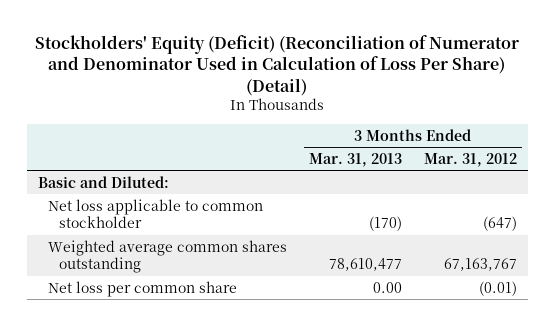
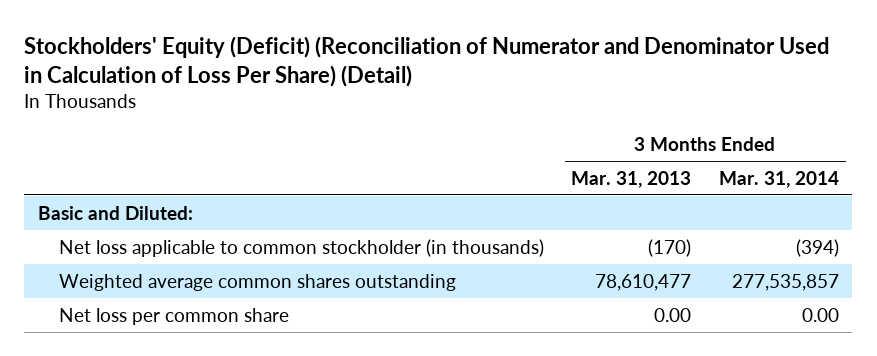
[423,152,517,167] Mar. 31, 2012 -> none
none -> [718,170,839,188] Mar. 31, 2014
[48,198,264,229] Net loss applicable to common stockholder -> [59,238,545,257] Net loss applicable to common stockholder (in thousands)

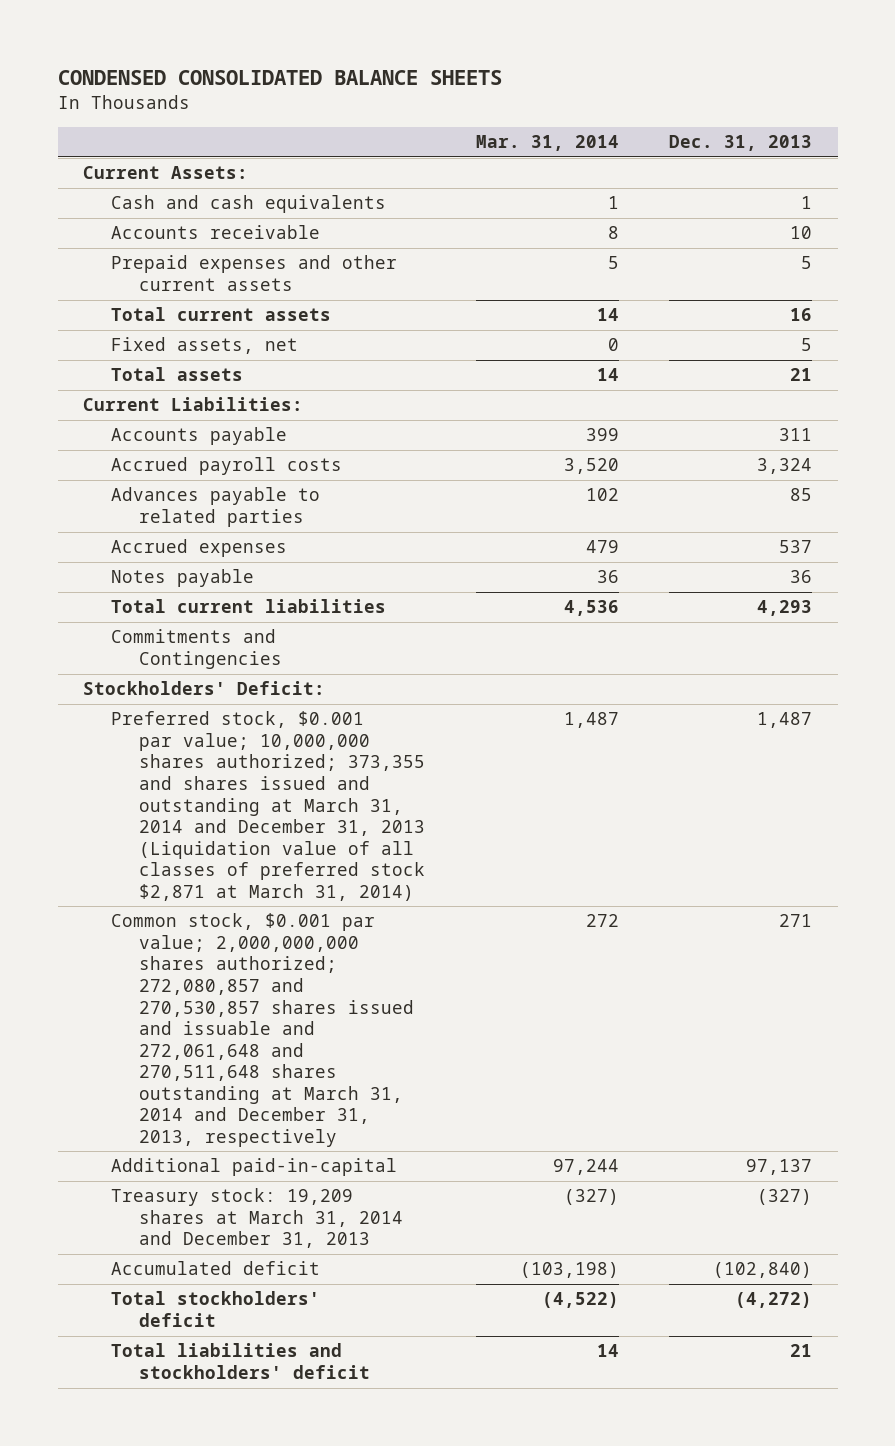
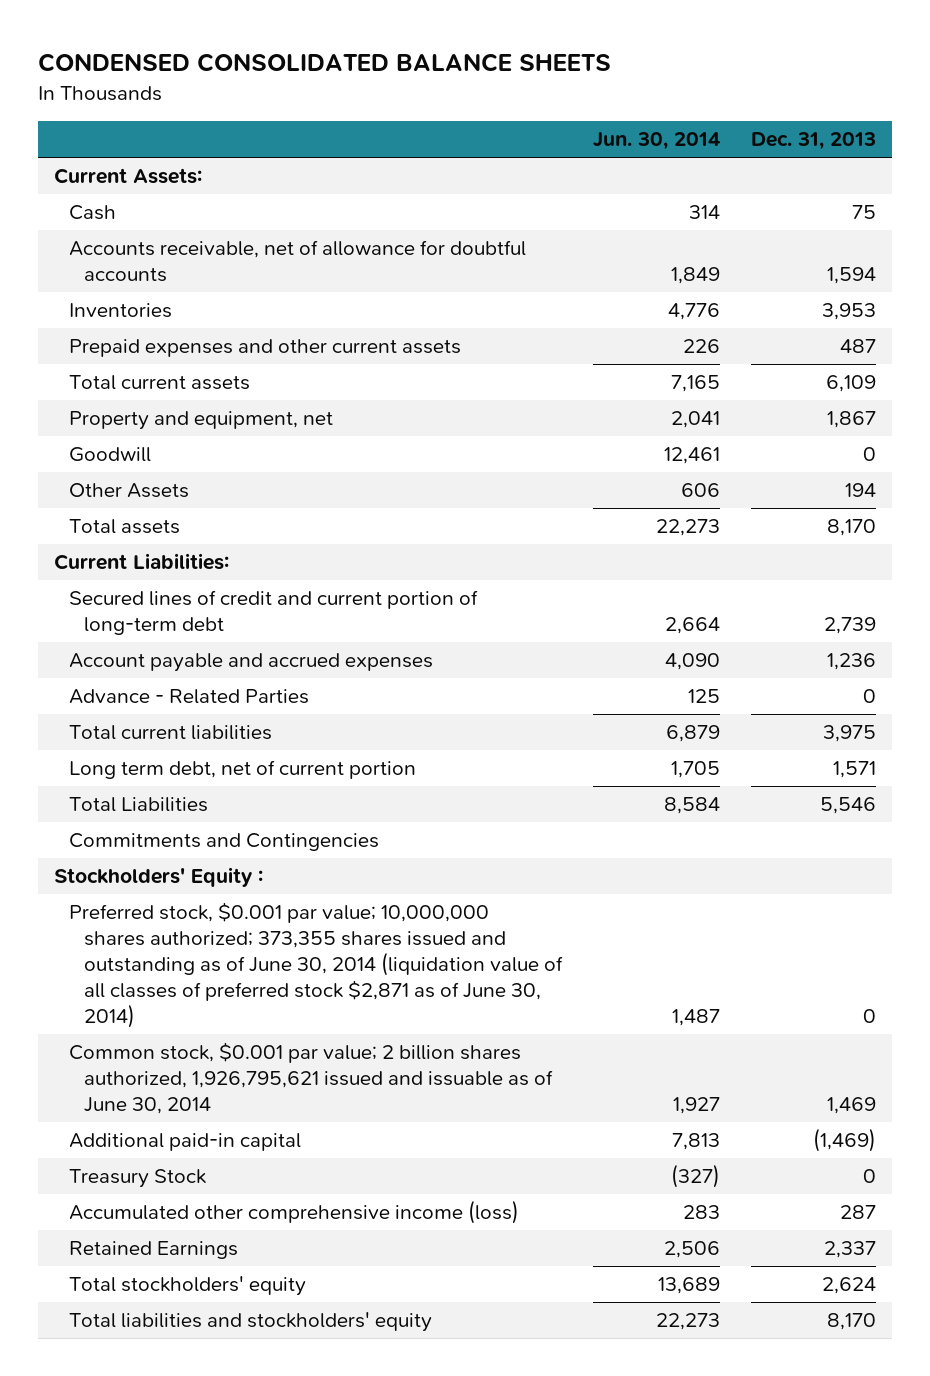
[475,134,619,151] Mar. 31, 2014 -> none
none -> [593,132,721,151] Jun. 30, 2014
[110,337,298,355] Fixed assets, net -> none
[110,195,386,214] Cash and cash equivalents -> [68,205,116,221] Cash
[801,196,813,210] 1 -> [852,205,877,220] 75
[110,225,320,240] Accounts receivable -> [68,240,526,283] Accounts receivable, net of allowance for doubtful accounts
[790,226,813,240] 10 -> [827,267,877,285] 1,594
none -> [68,303,172,319] Inventories
[801,256,813,270] 5 -> [840,339,877,354] 487
[790,308,813,322] 16 -> [826,375,877,393] 6,109
none -> [68,411,333,431] Property and equipment, net
none -> [68,447,151,463] Goodwill
none -> [68,483,189,499] Other Assets
[790,368,813,382] 21 -> [827,519,877,537] 8,170
[110,427,287,446] Accounts payable -> none
[110,457,342,476] Accrued payroll costs -> none
[110,539,287,558] Accrued expenses -> none
[110,569,254,588] Notes payable -> none
none -> [68,590,478,636] Secured lines of credit and current portion of long-term debt
none -> [68,653,433,673] Account payable and accrued expenses
[110,487,320,527] Advances payable to related parties -> [68,689,309,705] Advance - Related Parties
[790,488,813,502] 85 -> [863,689,877,704] 0
[757,600,813,617] 4,293 -> [823,725,877,743] 3,975
none -> [68,760,416,780] Long term debt, net of current portion
none -> [68,797,208,813] Total Liabilities
[110,1188,403,1249] Treasury stock: 19,209 shares at March 31, 2014 and December 31, 2013 -> none
[110,1261,320,1276] Accumulated deficit -> none
[83,681,326,696] Stockholders' Deficit: -> [53,867,263,888] Stockholders' Equity :
[110,711,425,901] Preferred stock, $0.001 par value; 10,000,000 shares authorized; 373,355 and shares issued and outstanding at March 31, 2014 and December 31, 2013 (Liquidation value of all classes of preferred stock $2,871 at March 31, 2014) -> [68,902,564,1029] Preferred stock, $0.001 par value; 10,000,000 shares authorized; 373,355 shares issued and outstanding as of June 30, 2014 (liquidation value of all classes of preferred stock $2,871 as of June 30, 2014)
[757,712,813,729] 1,487 -> [863,1009,877,1024] 0
[110,913,414,1147] Common stock, $0.001 par value; 2,000,000,000 shares authorized; 272,080,857 and 270,530,857 shares issued and issuable and 272,061,648 and 270,511,648 shares outstanding at March 31, 2014 and December 31, 2013, respectively -> [68,1042,554,1115] Common stock, $0.001 par value; 2 billion shares authorized, 1,926,795,621 issued and issuable as of June 30, 2014
[779,914,813,928] 271 -> [827,1097,877,1115] 1,469
[110,1158,397,1177] Additional paid-in-capital -> [68,1133,301,1152] Additional paid-in capital
[746,1159,813,1176] 97,137 -> [813,1128,877,1153] (1,469)
none -> [68,1169,206,1189] Treasury Stock
none -> [68,1200,519,1225] Accumulated other comprehensive income (loss)
none -> [68,1241,238,1260] Retained Earnings
[110,1291,320,1327] Total stockholders' deficit -> [68,1276,306,1297] Total stockholders' equity
[735,1292,813,1309] (4,272) -> [822,1277,877,1295] 2,624
[110,1343,370,1379] Total liabilities and stockholders' deficit -> [68,1312,432,1333] Total liabilities and stockholders' equity
[790,1344,813,1358] 21 -> [827,1313,877,1331] 8,170

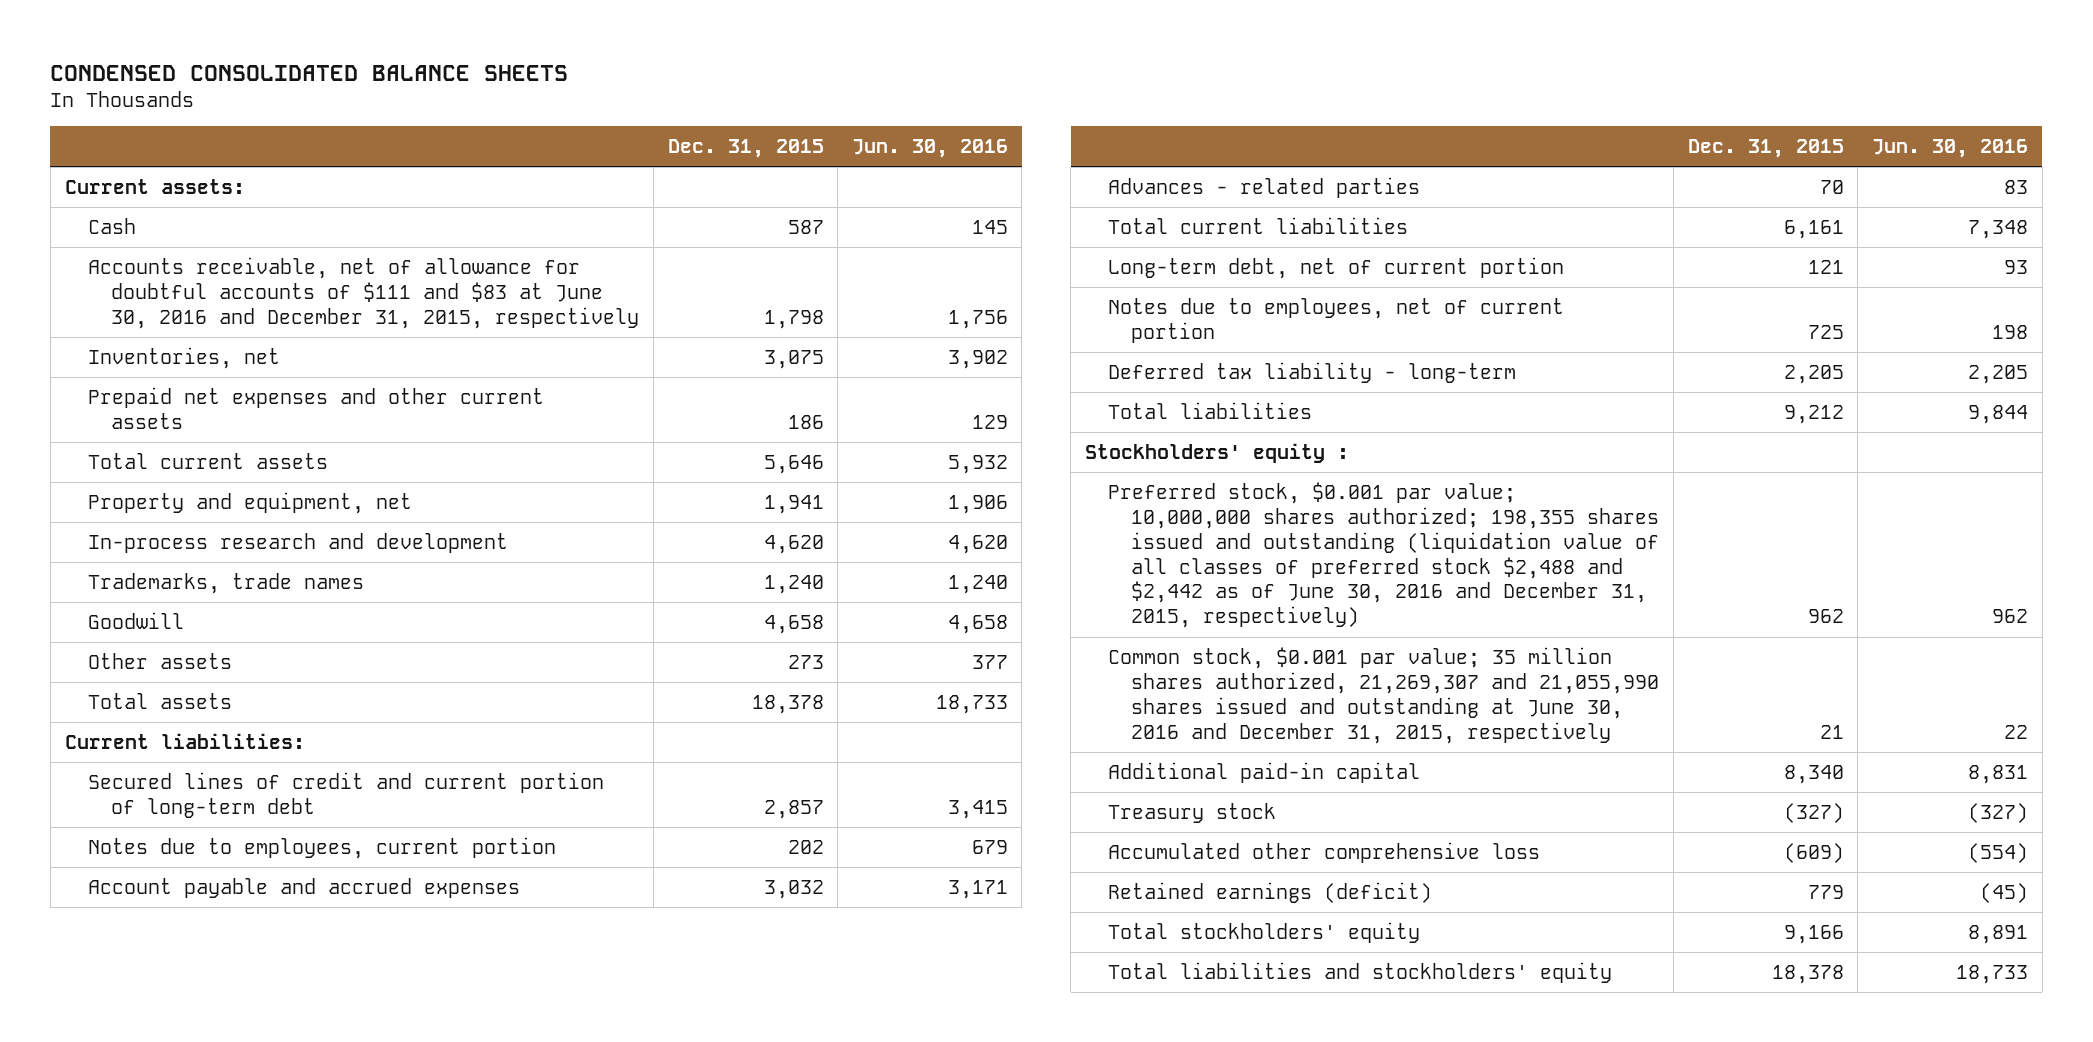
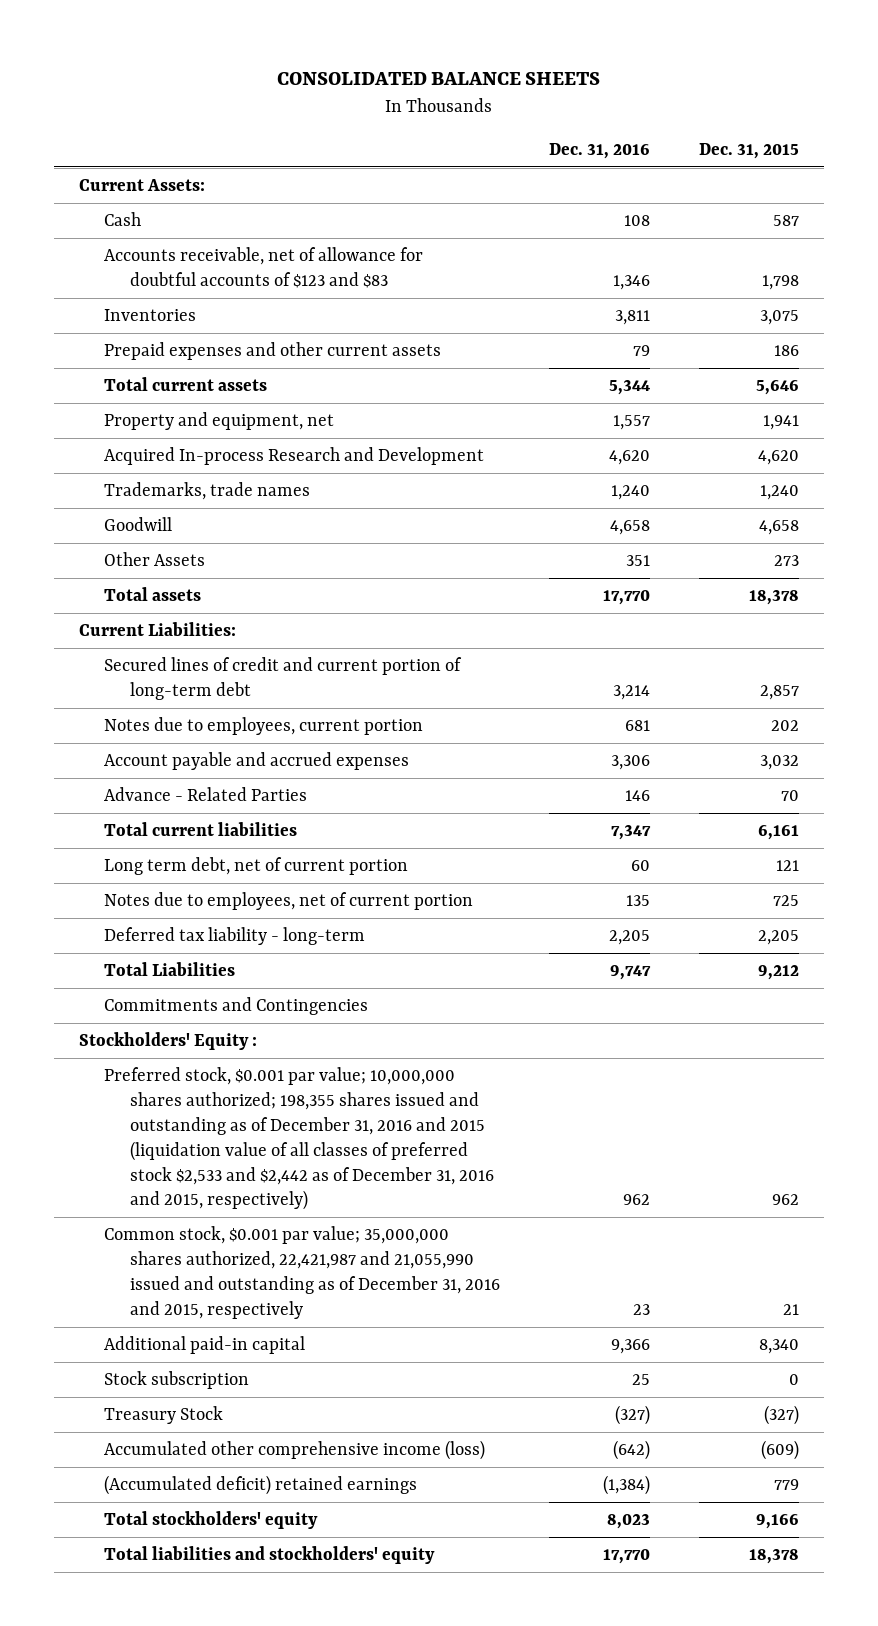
[50,64,569,81] CONDENSED CONSOLIDATED BALANCE SHEETS -> [277,71,601,85] CONSOLIDATED BALANCE SHEETS
[851,139,1008,159] Jun. 30, 2016 -> none
none -> [548,142,650,159] Dec. 31, 2016
[64,178,245,194] Current assets: -> [78,179,205,192] Current Assets:
[87,256,640,329] Accounts receivable, net of allowance for doubtful accounts of $111 and $83 at June 30, 2016 and December 31, 2015, respectively -> [104,247,424,289] Accounts receivable, net of allowance for doubtful accounts of $123 and $83
[87,346,280,369] Inventories, net -> [104,309,197,322] Inventories
[87,386,544,429] Prepaid net expenses and other current assets -> [104,342,442,361] Prepaid expenses and other current assets
[87,532,508,553] In-process research and development -> [104,447,485,466] Acquired In-process Research and Development
[87,652,232,669] Other assets -> [104,552,206,567] Other Assets
[64,732,305,749] Current liabilities: -> [78,622,236,637] Current Liabilities:
[1108,176,1421,198] Advances - related parties -> [104,787,308,802] Advance - Related Parties
[1108,256,1565,279] Long-term debt, net of current portion -> [104,857,409,876] Long term debt, net of current portion
[1108,401,1313,419] Total liabilities -> [104,962,236,977] Total Liabilities
none -> [104,997,369,1016] Commitments and Contingencies
[1084,442,1349,463] Stockholders' equity : -> [78,1032,257,1051] Stockholders' Equity :
[1108,481,1660,629] Preferred stock, $0.001 par value; 10,000,000 shares authorized; 198,355 shares issued and outstanding (liquidation value of all classes of preferred stock $2,488 and $2,442 as of June 30, 2016 and December 31, 2015, respectively) -> [104,1067,494,1211] Preferred stock, $0.001 par value; 10,000,000 shares authorized; 198,355 shares issued and outstanding as of December 31, 2016 and 2015 (liquidation value of all classes of preferred stock $2,533 and $2,442 as of December 31, 2016 and 2015, respectively)
[1108,646,1660,744] Common stock, $0.001 par value; 35 million shares authorized, 21,269,307 and 21,055,990 shares issued and outstanding at June 30, 2016 and December 31, 2015, respectively -> [104,1226,500,1319] Common stock, $0.001 par value; 35,000,000 shares authorized, 22,421,987 and 21,055,990 issued and outstanding as of December 31, 2016 and 2015, respectively
none -> [104,1371,250,1390] Stock subscription
[1108,802,1277,823] Treasury stock -> [104,1406,224,1425] Treasury Stock
[1108,841,1541,863] Accumulated other comprehensive loss -> [104,1440,486,1461] Accumulated other comprehensive income (loss)
[1108,881,1433,903] Retained earnings (deficit) -> [104,1475,418,1496] (Accumulated deficit) retained earnings

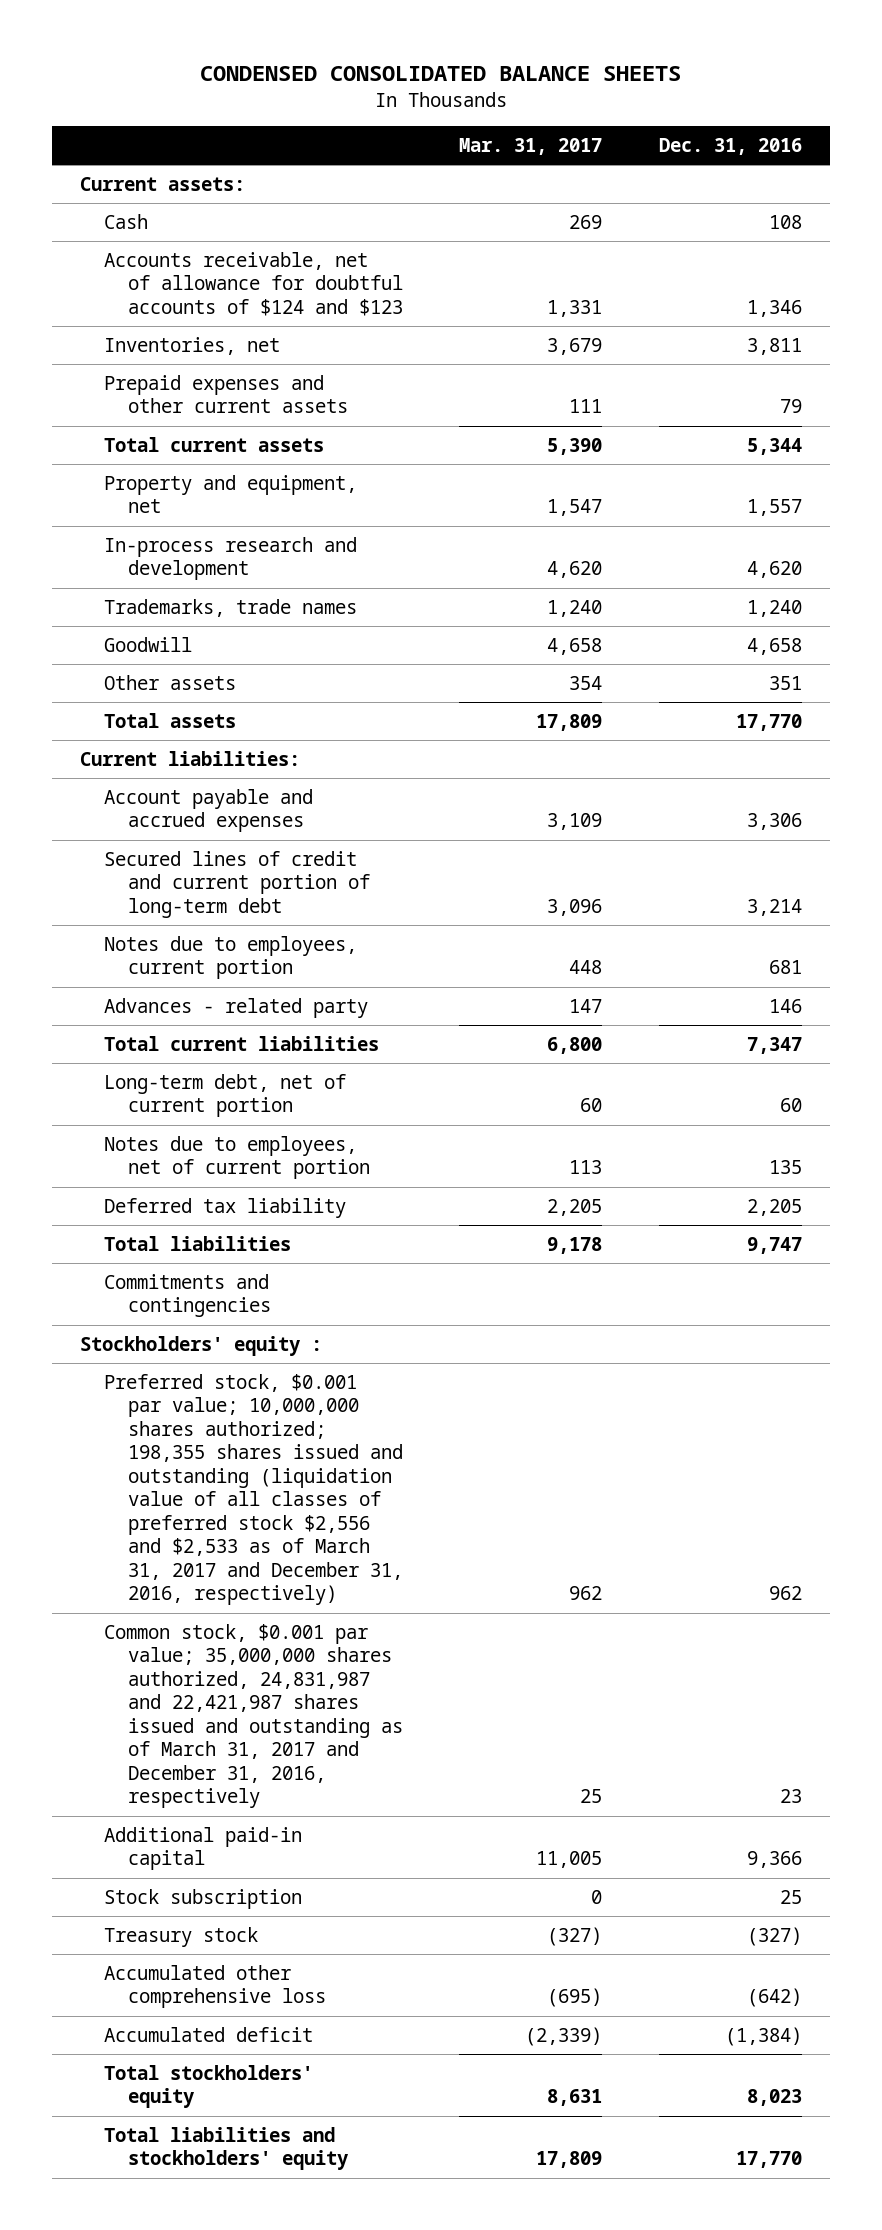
[277,71,601,85] CONSOLIDATED BALANCE SHEETS -> [199,66,681,82] CONDENSED CONSOLIDATED BALANCE SHEETS
[699,142,800,159] Dec. 31, 2015 -> none
none -> [459,137,603,155] Mar. 31, 2017
[78,179,205,192] Current Assets: -> [80,176,246,191] Current assets:
[104,247,424,289] Accounts receivable, net of allowance for doubtful accounts of $123 and $83 -> [104,251,403,316] Accounts receivable, net of allowance for doubtful accounts of $124 and $123
[104,309,197,322] Inventories -> [104,336,281,355] Inventories, net
[104,447,485,466] Acquired In-process Research and Development -> [104,536,358,581] In-process research and development
[104,552,206,567] Other Assets -> [104,674,237,690] Other assets
[78,622,236,637] Current Liabilities: -> [80,750,301,766] Current liabilities:
[104,752,410,771] Account payable and accrued expenses -> [104,788,314,833] Account payable and accrued expenses
[104,787,308,802] Advance - Related Parties -> [104,997,369,1018] Advances - related party
[104,857,409,876] Long term debt, net of current portion -> [104,1073,347,1118] Long-term debt, net of current portion
[104,927,366,946] Deferred tax liability - long-term -> [104,1197,347,1218] Deferred tax liability
[104,962,236,977] Total Liabilities -> [104,1235,292,1251] Total liabilities
[104,997,369,1016] Commitments and Contingencies -> [104,1273,271,1318] Commitments and contingencies
[78,1032,257,1051] Stockholders' Equity : -> [80,1335,323,1356] Stockholders' equity :
[104,1067,494,1211] Preferred stock, $0.001 par value; 10,000,000 shares authorized; 198,355 shares issued and outstanding as of December 31, 2016 and 2015 (liquidation value of all classes of preferred stock $2,533 and $2,442 as of December 31, 2016 and 2015, respectively) -> [104,1373,403,1606] Preferred stock, $0.001 par value; 10,000,000 shares authorized; 198,355 shares issued and outstanding (liquidation value of all classes of preferred stock $2,556 and $2,533 as of March 31, 2017 and December 31, 2016, respectively)
[104,1226,500,1319] Common stock, $0.001 par value; 35,000,000 shares authorized, 22,421,987 and 21,055,990 issued and outstanding as of December 31, 2016 and 2015, respectively -> [104,1623,403,1809] Common stock, $0.001 par value; 35,000,000 shares authorized, 24,831,987 and 22,421,987 shares issued and outstanding as of March 31, 2017 and December 31, 2016, respectively
[104,1406,224,1425] Treasury Stock -> [104,1926,259,1947] Treasury stock
[104,1440,486,1461] Accumulated other comprehensive income (loss) -> [104,1964,326,2009] Accumulated other comprehensive loss
[104,1475,418,1496] (Accumulated deficit) retained earnings -> [104,2026,314,2042] Accumulated deficit

